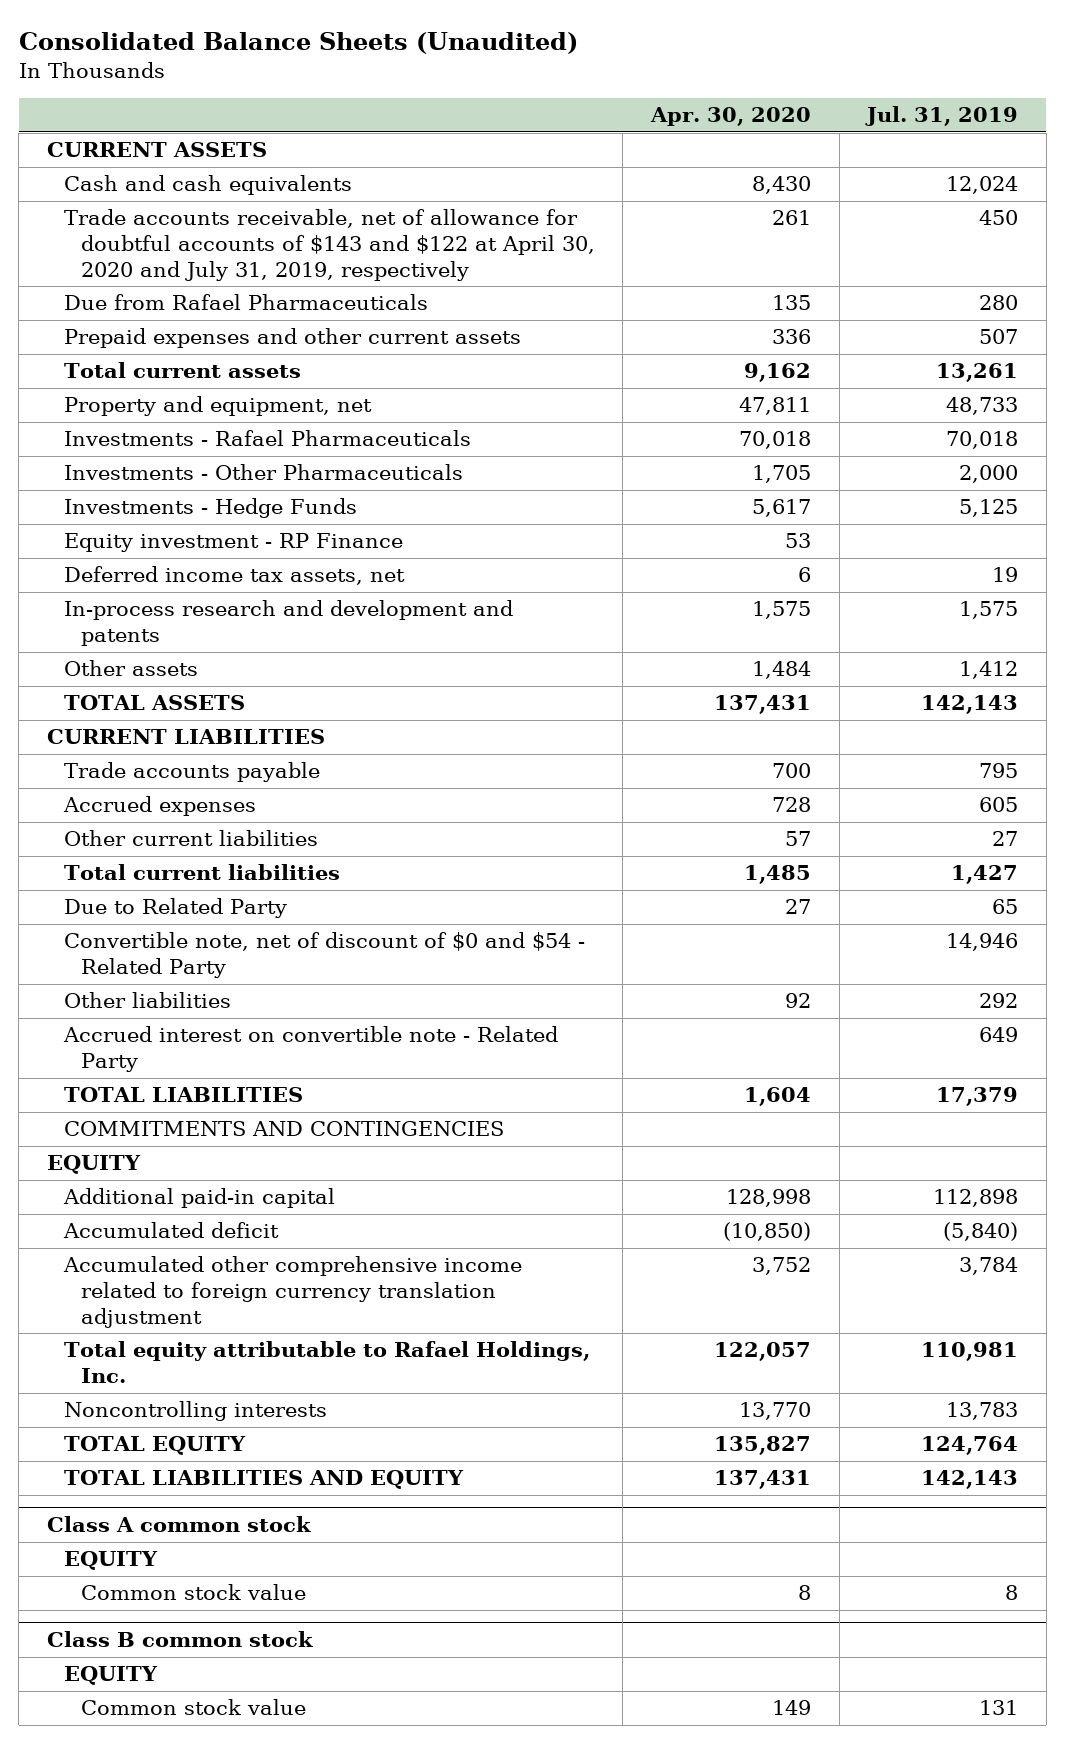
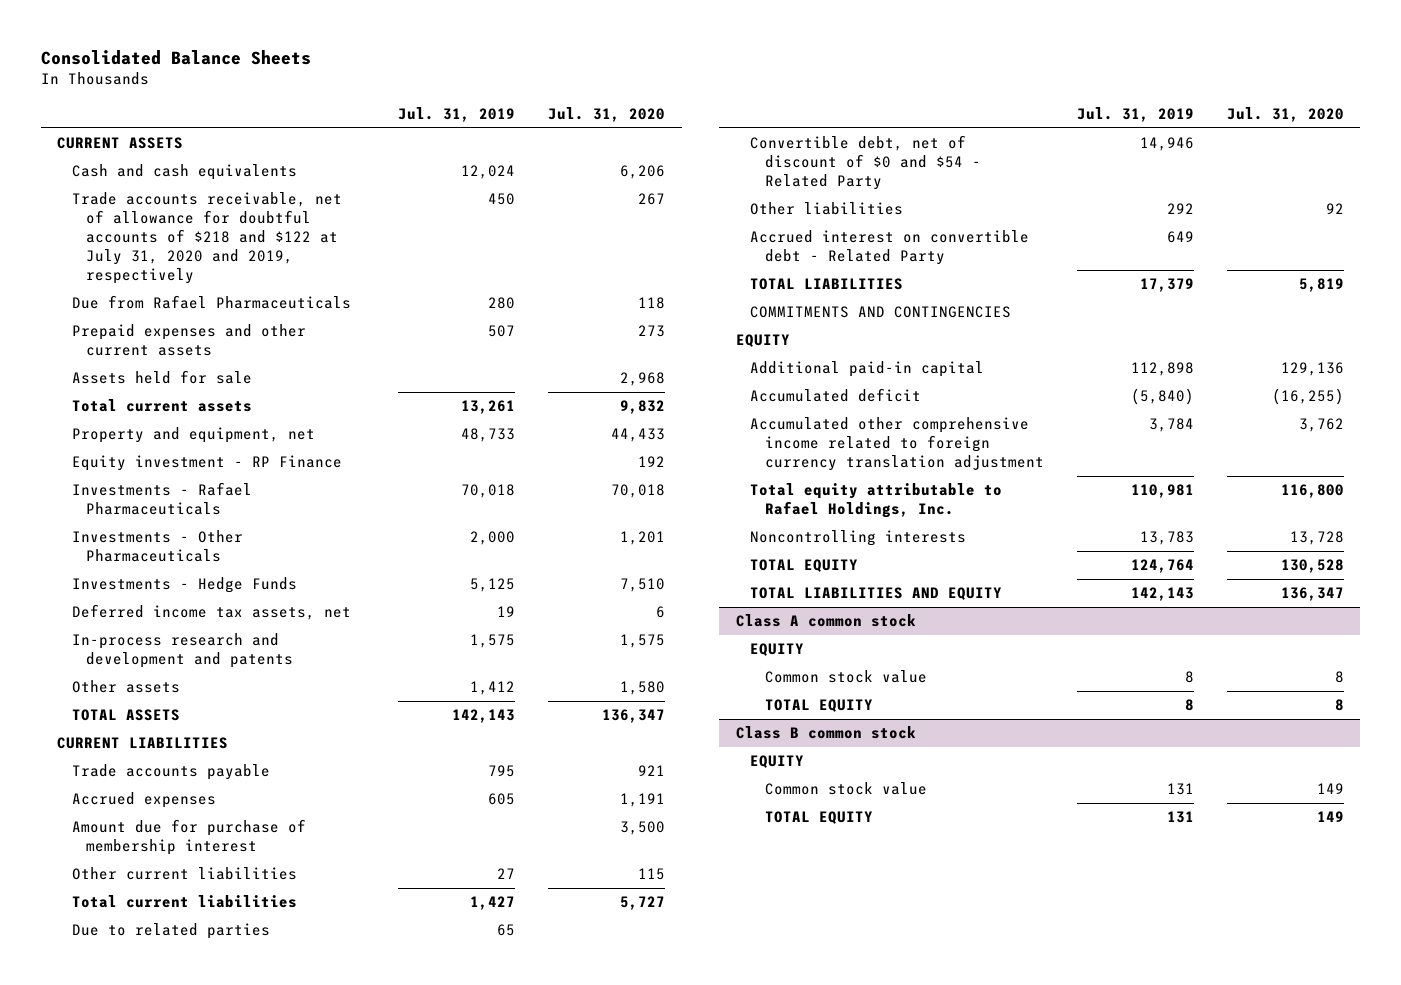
[18,32,578,55] Consolidated Balance Sheets (Unaudited) -> [40,50,311,66] Consolidated Balance Sheets
[649,107,811,127] Apr. 30, 2020 -> none
none -> [548,107,666,123] Jul. 31, 2020
[63,209,595,281] Trade accounts receivable, net of allowance for doubtful accounts of $143 and $122 at April 30, 2020 and July 31, 2019, respectively -> [71,192,342,284] Trade accounts receivable, net of allowance for doubtful accounts of $218 and $122 at July 31, 2020 and 2019, respectively
none -> [71,370,252,385] Assets held for sale
[63,533,403,553] Equity investment - RP Finance -> [71,455,342,472] Equity investment - RP Finance
none -> [71,819,306,856] Amount due for purchase of membership interest
[63,898,287,919] Due to Related Party -> [71,923,270,940] Due to related parties
[63,932,585,979] Convertible note, net of discount of $0 and $54 - Related Party -> [750,135,981,191] Convertible debt, net of discount of $0 and $54 - Related Party
[62,1026,558,1073] Accrued interest on convertible note - Related Party -> [750,230,1030,266] Accrued interest on convertible debt - Related Party
none -> [764,699,873,713] TOTAL EQUITY
none -> [764,811,873,825] TOTAL EQUITY

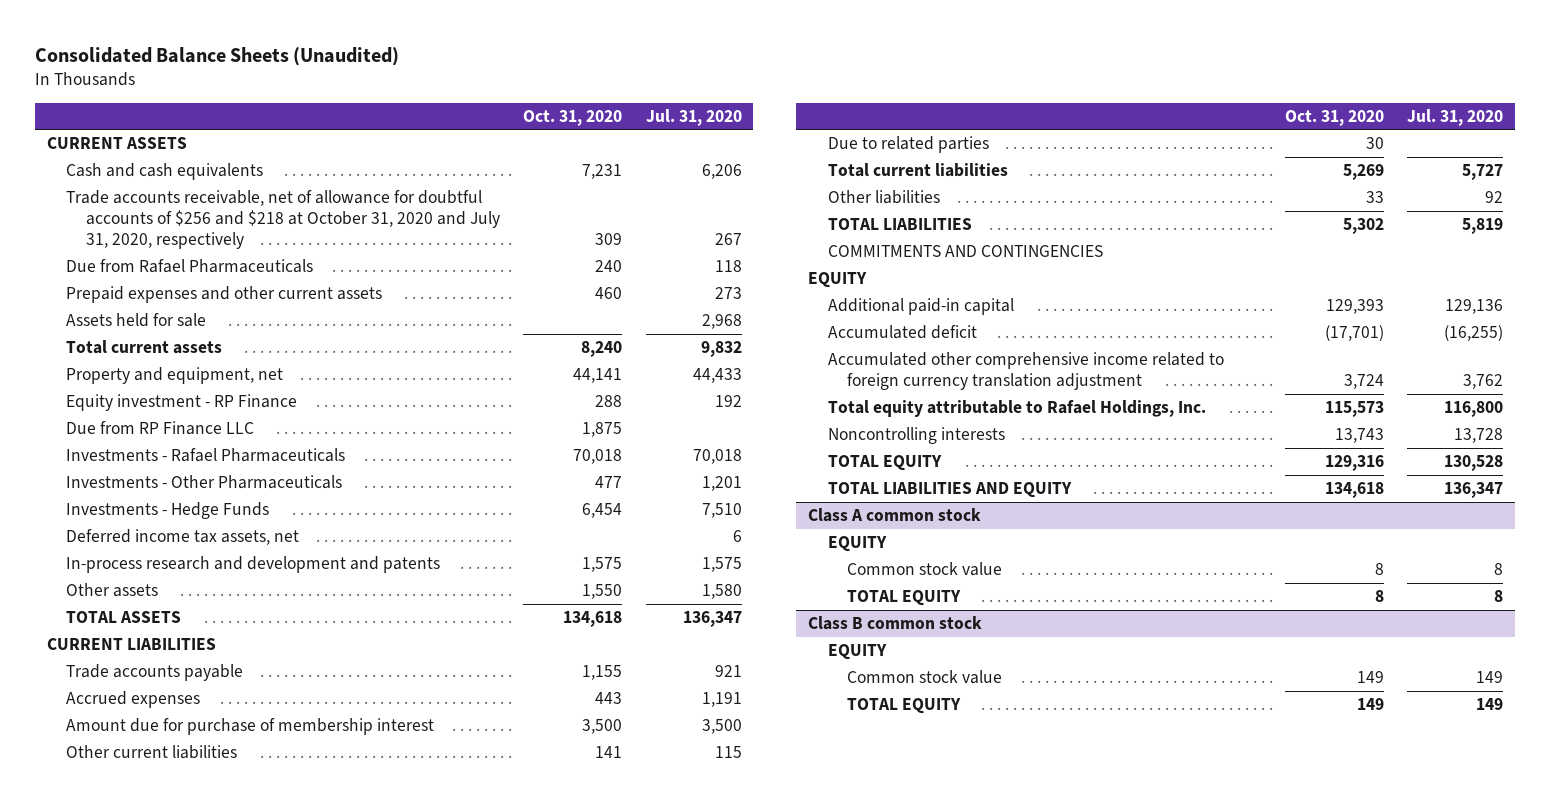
[40,50,311,66] Consolidated Balance Sheets -> [35,47,400,67] Consolidated Balance Sheets (Unaudited)
[398,107,516,123] Jul. 31, 2019 -> none
none -> [523,109,623,126] Oct. 31, 2020
[71,192,342,284] Trade accounts receivable, net of allowance for doubtful accounts of $218 and $122 at July 31, 2020 and 2019, respectively -> [66,189,500,250] Trade accounts receivable, net of allowance for doubtful accounts of $256 and $218 at October 31, 2020 and July 31, 2020, respectively
none -> [66,420,255,435] Due from RP Finance LLC
[750,135,981,191] Convertible debt, net of discount of $0 and $54 - Related Party -> none
[71,895,297,909] Total current liabilities -> [827,162,1008,177] Total current liabilities
[750,230,1030,266] Accrued interest on convertible debt - Related Party -> none

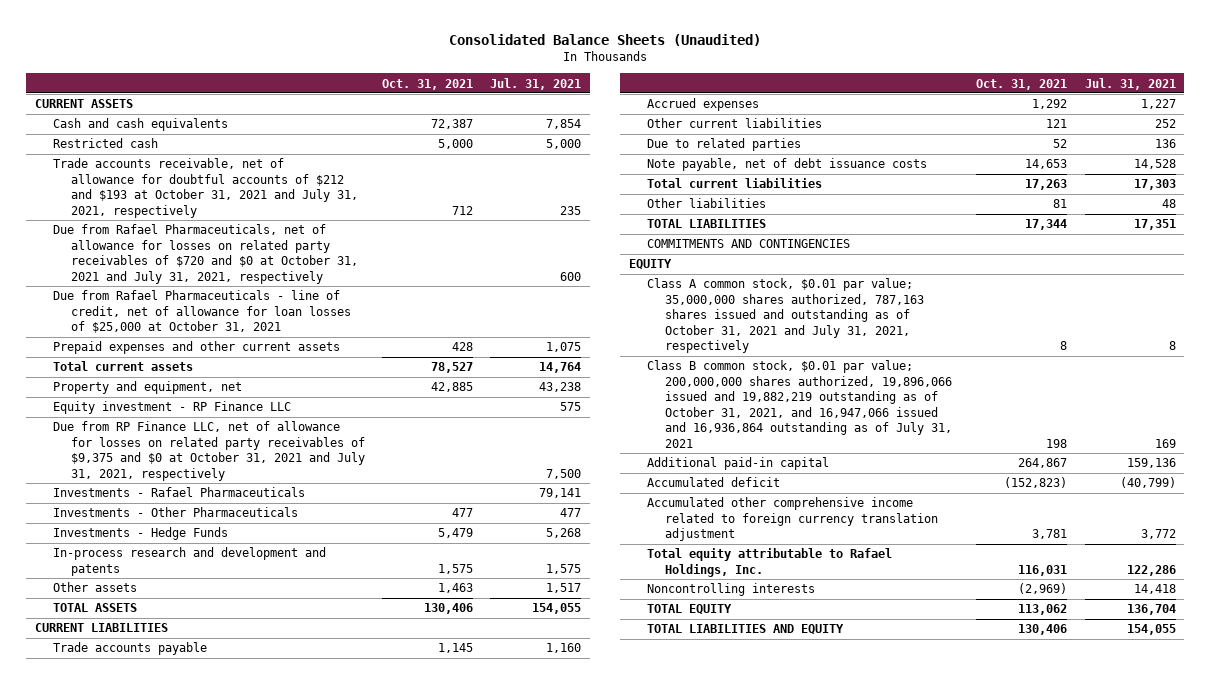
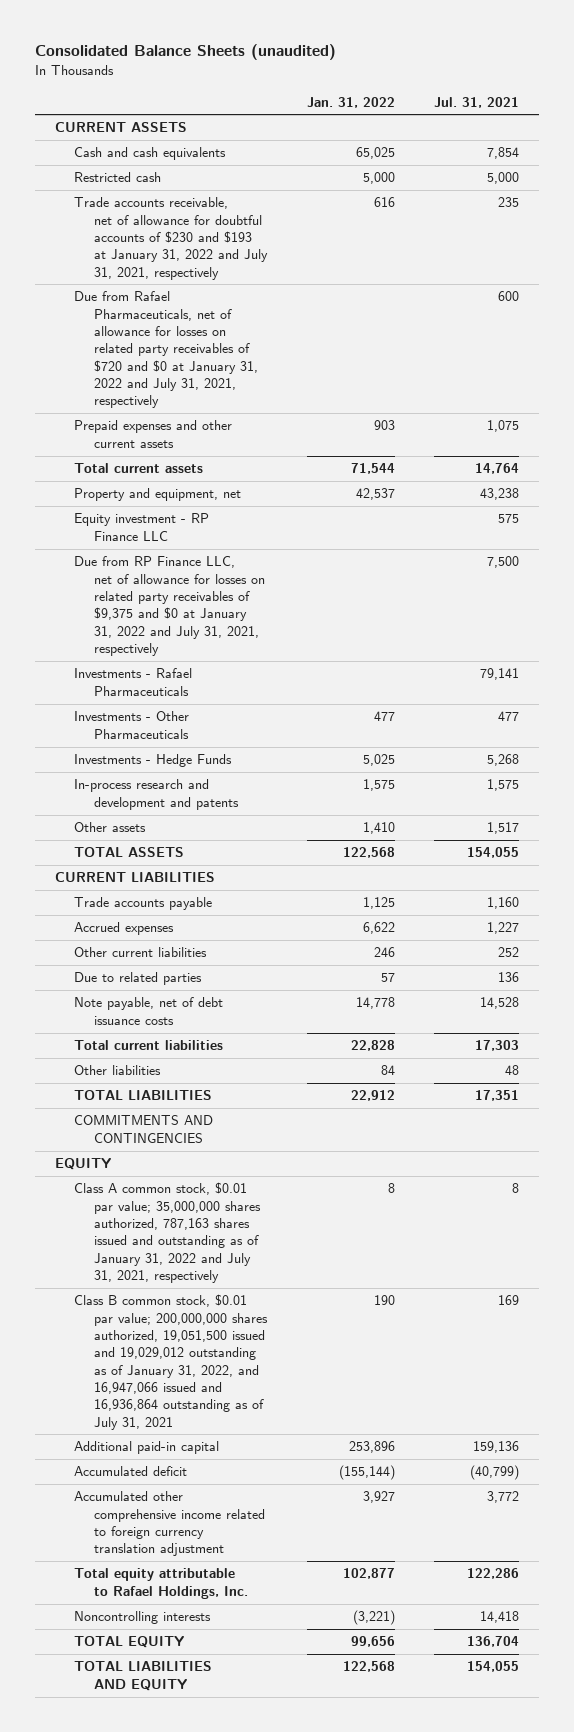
[449,33,762,46] Consolidated Balance Sheets (Unaudited) -> [34,44,336,61] Consolidated Balance Sheets (unaudited)
[381,78,473,90] Oct. 31, 2021 -> none
none -> [306,96,395,108] Jan. 31, 2022
[52,290,351,334] Due from Rafael Pharmaceuticals - line of credit, net of allowance for loan losses of $25,000 at October 31, 2021 -> none
[52,158,358,218] Trade accounts receivable, net of allowance for doubtful accounts of $212 and $193 at October 31, 2021 and July 31, 2021, respectively -> [74,197,269,280] Trade accounts receivable, net of allowance for doubtful accounts of $230 and $193 at January 31, 2022 and July 31, 2021, respectively
[52,224,358,284] Due from Rafael Pharmaceuticals, net of allowance for losses on related party receivables of $720 and $0 at October 31, 2021 and July 31, 2021, respectively -> [74,291,259,409] Due from Rafael Pharmaceuticals, net of allowance for losses on related party receivables of $720 and $0 at January 31, 2022 and July 31, 2021, respectively
[52,421,365,481] Due from RP Finance LLC, net of allowance for losses on related party receivables of $9,375 and $0 at October 31, 2021 and July 31, 2021, respectively -> [74,556,266,657] Due from RP Finance LLC, net of allowance for losses on related party receivables of $9,375 and $0 at January 31, 2022 and July 31, 2021, respectively
[646,278,924,354] Class A common stock, $0.01 par value; 35,000,000 shares authorized, 787,163 shares issued and outstanding as of October 31, 2021 and July 31, 2021, respectively -> [74,1182,262,1284] Class A common stock, $0.01 par value; 35,000,000 shares authorized, 787,163 shares issued and outstanding as of January 31, 2022 and July 31, 2021, respectively
[646,360,952,448] Class B common stock, $0.01 par value; 200,000,000 shares authorized, 19,896,066 issued and 19,882,219 outstanding as of October 31, 2021, and 16,947,066 issued and 16,936,864 outstanding as of July 31, 2021 -> [74,1294,269,1430] Class B common stock, $0.01 par value; 200,000,000 shares authorized, 19,051,500 issued and 19,029,012 outstanding as of January 31, 2022, and 16,947,066 issued and 16,936,864 outstanding as of July 31, 2021

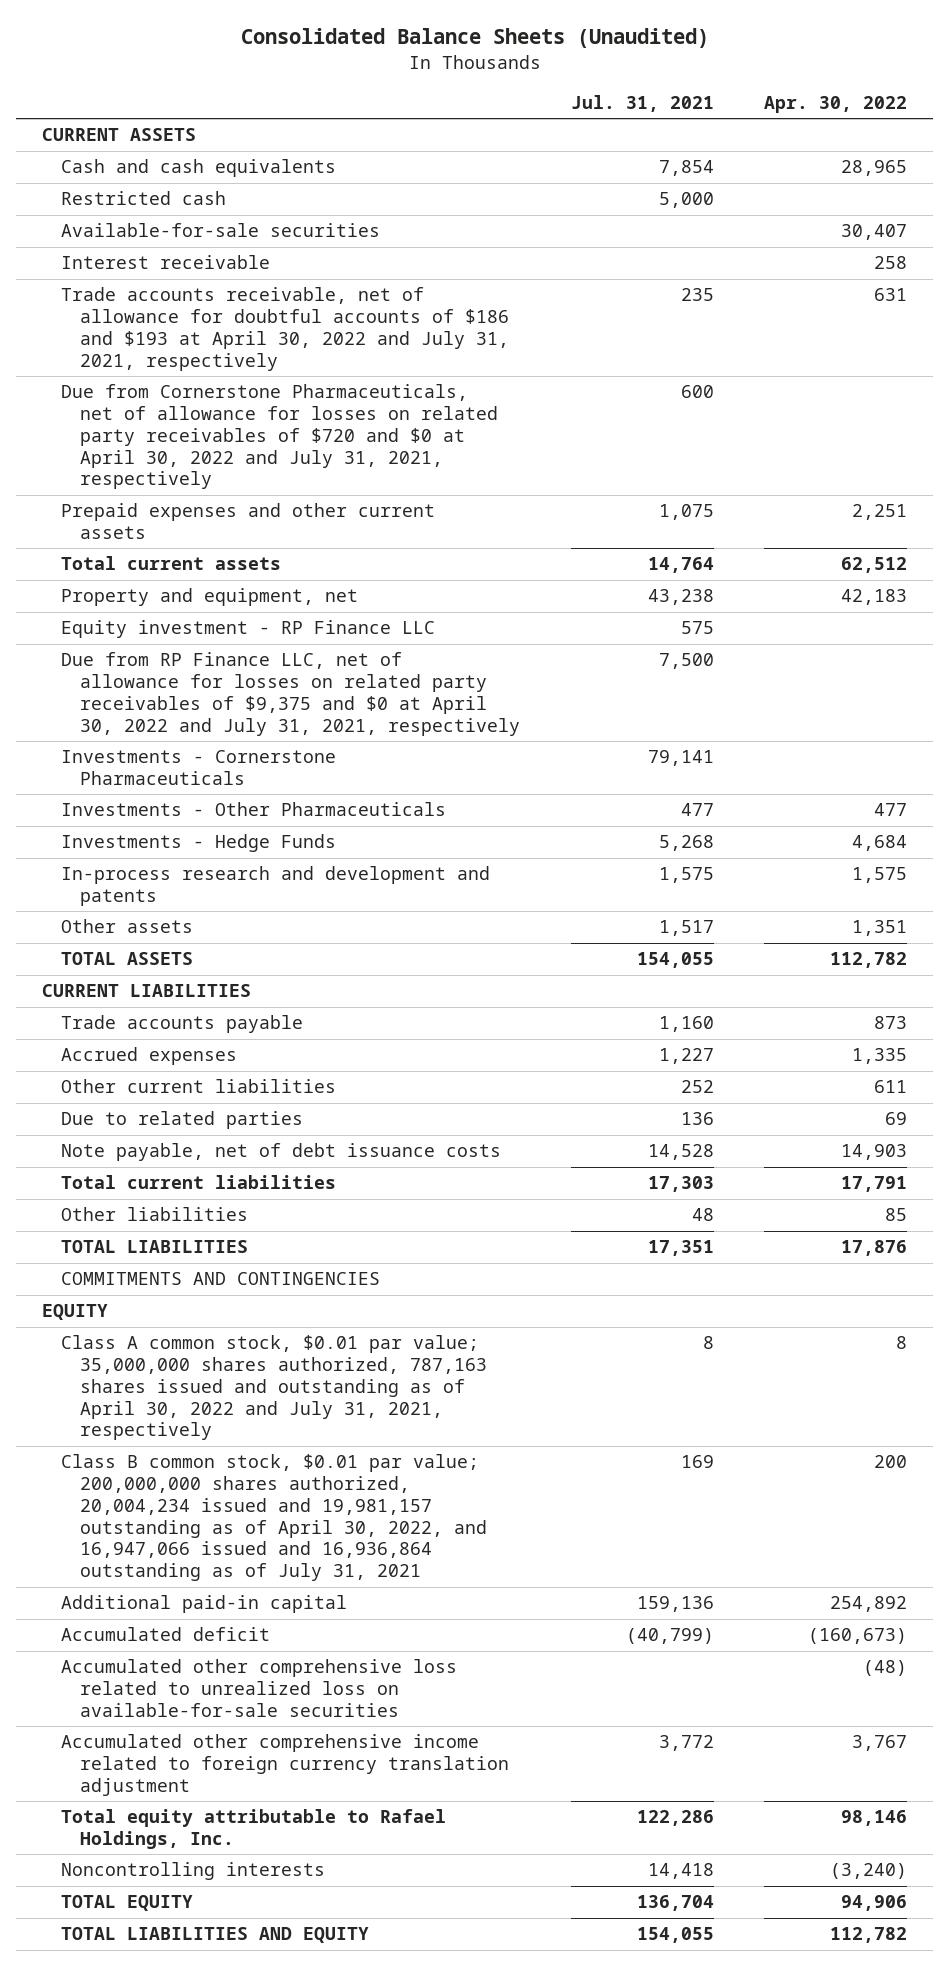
[34,44,336,61] Consolidated Balance Sheets (unaudited) -> [240,28,709,49] Consolidated Balance Sheets (Unaudited)
[306,96,395,108] Jan. 31, 2022 -> none
none -> [764,95,908,113] Apr. 30, 2022
none -> [61,223,381,238] Available-for-sale securities
none -> [61,255,271,270] Interest receivable
[74,197,269,280] Trade accounts receivable, net of allowance for doubtful accounts of $230 and $193 at January 31, 2022 and July 31, 2021, respectively -> [61,287,510,371] Trade accounts receivable, net of allowance for doubtful accounts of $186 and $193 at April 30, 2022 and July 31, 2021, respectively
[74,291,259,409] Due from Rafael Pharmaceuticals, net of allowance for losses on related party receivables of $720 and $0 at January 31, 2022 and July 31, 2021, respectively -> [61,384,499,490] Due from Cornerstone Pharmaceuticals, net of allowance for losses on related party receivables of $720 and $0 at April 30, 2022 and July 31, 2021, respectively
[74,556,266,657] Due from RP Finance LLC, net of allowance for losses on related party receivables of $9,375 and $0 at January 31, 2022 and July 31, 2021, respectively -> [61,652,521,736] Due from RP Finance LLC, net of allowance for losses on related party receivables of $9,375 and $0 at April 30, 2022 and July 31, 2021, respectively
[74,668,193,696] Investments - Rafael Pharmaceuticals -> [61,750,337,786] Investments - Cornerstone Pharmaceuticals
[74,1182,262,1284] Class A common stock, $0.01 par value; 35,000,000 shares authorized, 787,163 shares issued and outstanding as of January 31, 2022 and July 31, 2021, respectively -> [61,1335,488,1441] Class A common stock, $0.01 par value; 35,000,000 shares authorized, 787,163 shares issued and outstanding as of April 30, 2022 and July 31, 2021, respectively
[74,1294,269,1430] Class B common stock, $0.01 par value; 200,000,000 shares authorized, 19,051,500 issued and 19,029,012 outstanding as of January 31, 2022, and 16,947,066 issued and 16,936,864 outstanding as of July 31, 2021 -> [61,1454,488,1582] Class B common stock, $0.01 par value; 200,000,000 shares authorized, 20,004,234 issued and 19,981,157 outstanding as of April 30, 2022, and 16,947,066 issued and 16,936,864 outstanding as of July 31, 2021
none -> [61,1659,458,1717] Accumulated other comprehensive loss related to unrealized loss on available-for-sale securities

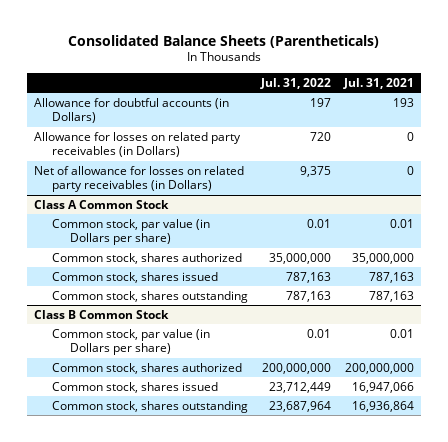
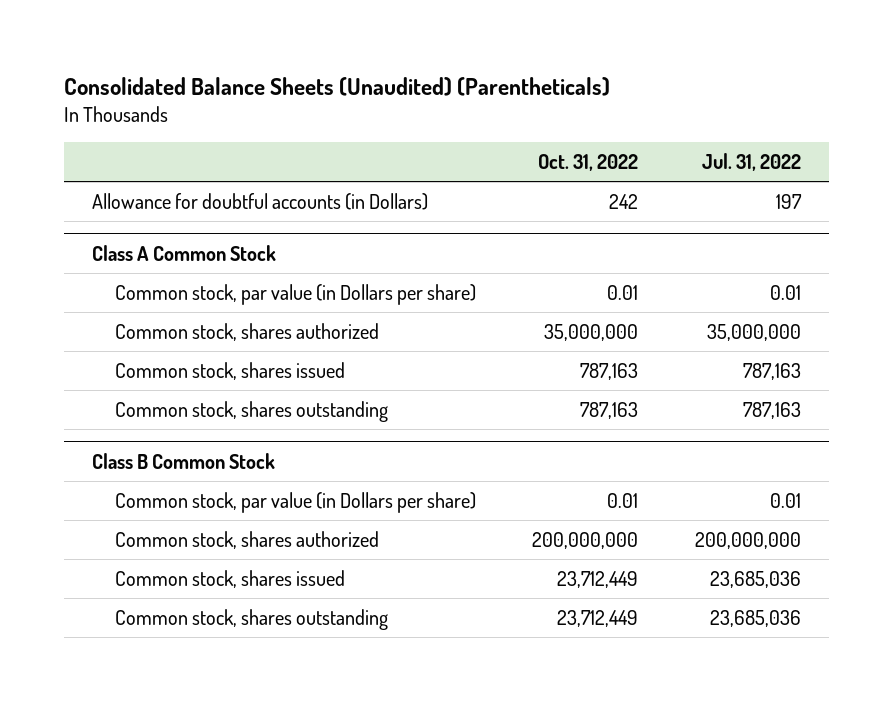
[68,34,380,48] Consolidated Balance Sheets (Parentheticals) -> [63,76,610,96] Consolidated Balance Sheets (Unaudited) (Parentheticals)
[343,78,415,90] Jul. 31, 2021 -> none
none -> [538,153,639,171] Oct. 31, 2022
[33,131,241,158] Allowance for losses on related party receivables (in Dollars) -> none
[33,165,244,193] Net of allowance for losses on related party receivables (in Dollars) -> none
[269,381,332,393] 23,712,449 -> [709,571,801,589] 23,685,036
[269,400,332,412] 23,687,964 -> [709,610,801,628] 23,685,036

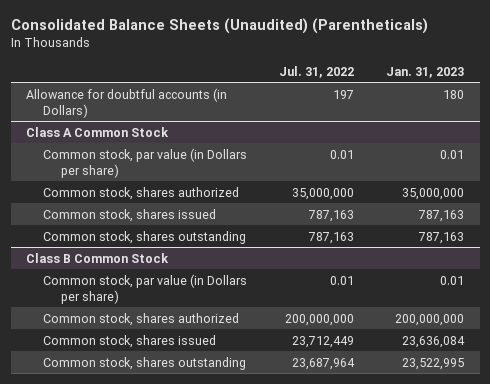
[538,153,639,171] Oct. 31, 2022 -> none
none -> [386,66,465,78] Jan. 31, 2023
[709,571,801,589] 23,685,036 -> [292,335,355,348] 23,712,449
[709,610,801,628] 23,685,036 -> [292,357,356,370] 23,687,964

